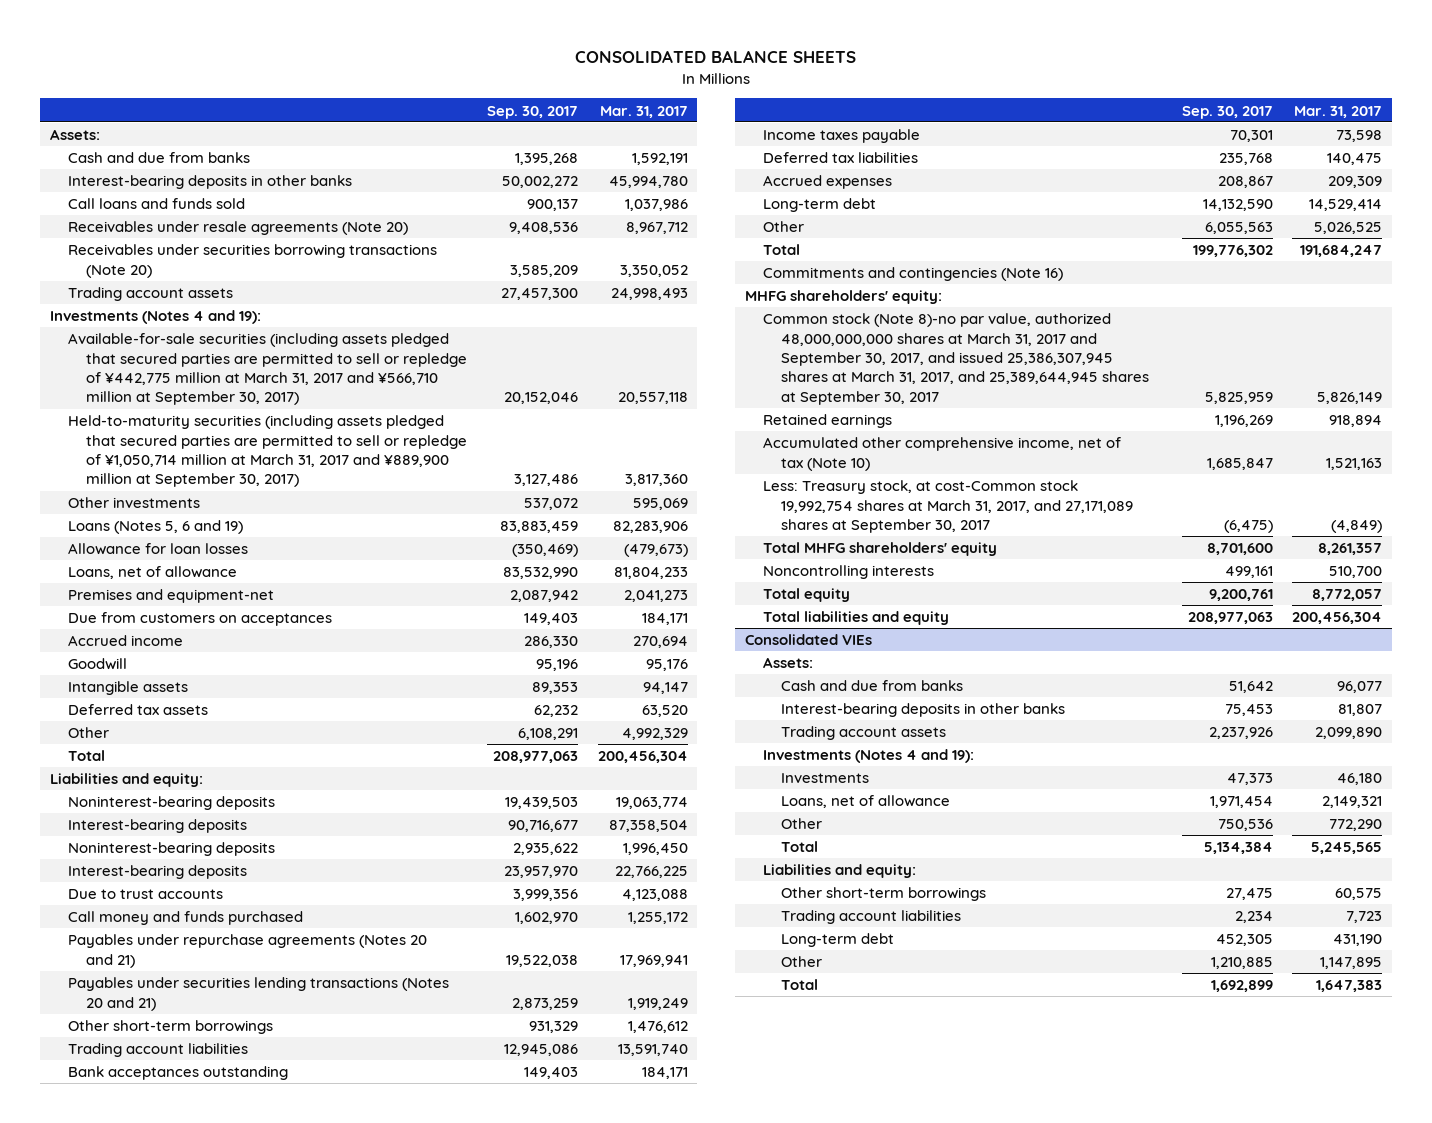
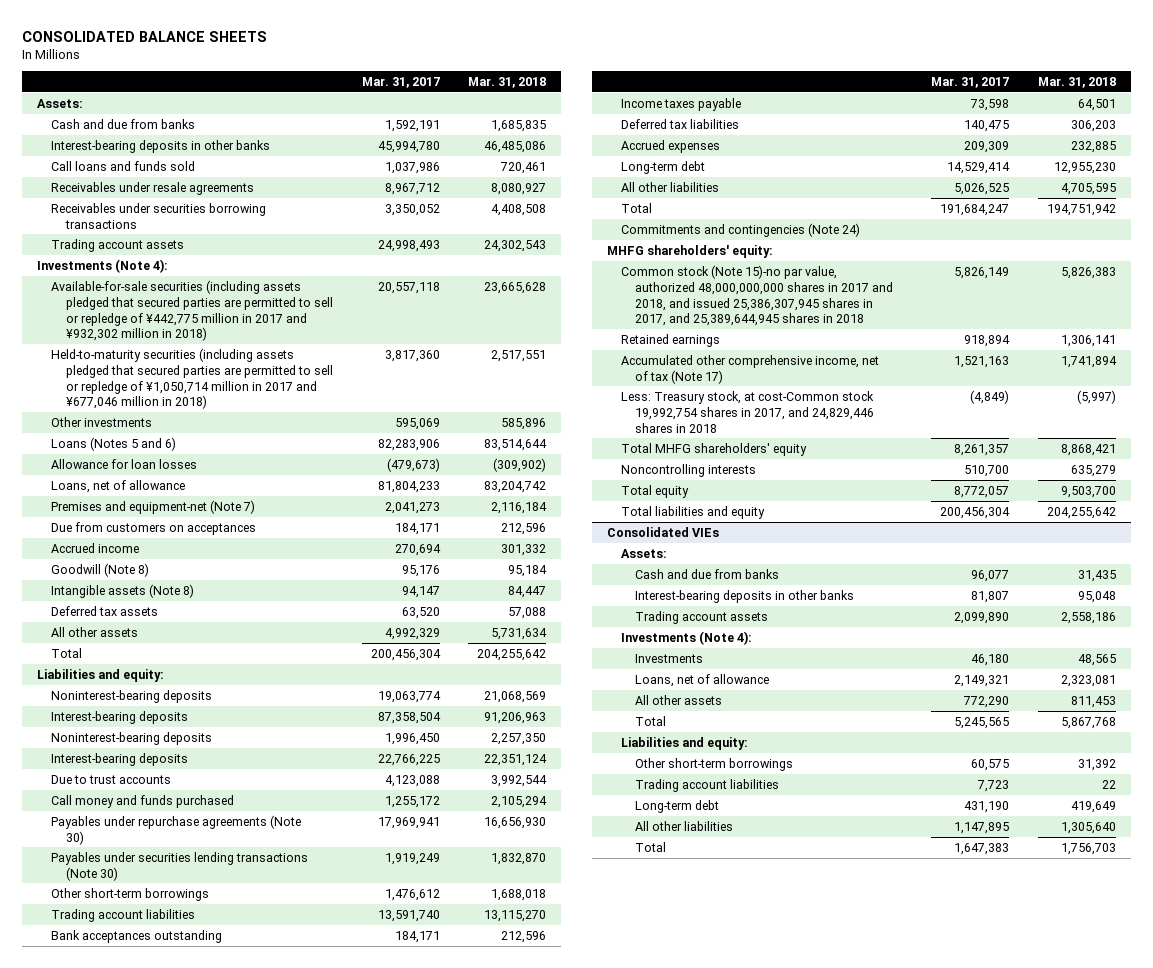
[486,105,578,119] Sep. 30, 2017 -> none
none -> [468,77,547,89] Mar. 31, 2018
[67,221,408,236] Receivables under resale agreements (Note 20) -> [51,181,255,195] Receivables under resale agreements
[67,244,437,278] Receivables under securities borrowing transactions (Note 20) -> [51,202,267,229] Receivables under securities borrowing transactions
[49,310,261,325] Investments (Notes 4 and 19): -> [36,258,168,273] Investments (Note 4):
[67,333,467,406] Available-for-sale securities (including assets pledged that secured parties are permitted to sell or repledge of ¥442,775 million at March 31, 2017 and ¥566,710 million at September 30, 2017) -> [51,279,333,342] Available-for-sale securities (including assets pledged that secured parties are permitted to sell or repledge of ¥442,775 million in 2017 and ¥932,302 million in 2018)
[67,415,467,488] Held-to-maturity securities (including assets pledged that secured parties are permitted to sell or repledge of ¥1,050,714 million at March 31, 2017 and ¥889,900 million at September 30, 2017) -> [51,347,333,410] Held-to-maturity securities (including assets pledged that secured parties are permitted to sell or repledge of ¥1,050,714 million in 2017 and ¥677,046 million in 2018)
[67,520,243,535] Loans (Notes 5, 6 and 19) -> [51,436,177,451] Loans (Notes 5 and 6)
[67,589,274,604] Premises and equipment-net -> [51,499,256,514] Premises and equipment-net (Note 7)
[67,658,127,671] Goodwill -> [51,562,150,577] Goodwill (Note 8)
[67,681,188,696] Intangible assets -> [51,583,195,598] Intangible assets (Note 8)
[67,727,109,739] Other -> [51,626,139,637] All other assets
[67,934,427,968] Payables under repurchase agreements (Notes 20 and 21) -> [51,814,302,845] Payables under repurchase agreements (Note 30)
[67,977,449,1011] Payables under securities lending transactions (Notes 20 and 21) -> [51,851,309,881] Payables under securities lending transactions (Note 30)
[762,221,804,233] Other -> [620,181,719,192] All other liabilities
[762,267,1063,282] Commitments and contingencies (Note 16) -> [620,222,860,237] Commitments and contingencies (Note 24)
[762,313,1149,405] Common stock (Note 8)-no par value, authorized 48,000,000,000 shares at March 31, 2017 and September 30, 2017, and issued 25,386,307,945 shares at March 31, 2017, and 25,389,644,945 shares at September 30, 2017 -> [620,264,894,327] Common stock (Note 15)-no par value, authorized 48,000,000,000 shares in 2017 and 2018, and issued 25,386,307,945 shares in 2017, and 25,389,644,945 shares in 2018
[762,437,1121,471] Accumulated other comprehensive income, net of tax (Note 10) -> [620,354,879,384] Accumulated other comprehensive income, net of tax (Note 17)
[762,480,1133,533] Less: Treasury stock, at cost-Common stock 19,992,754 shares at March 31, 2017, and 27,171,089 shares at September 30, 2017 -> [620,390,875,433] Less: Treasury stock, at cost-Common stock 19,992,754 shares in 2017, and 24,829,446 shares in 2018
[762,749,974,764] Investments (Notes 4 and 19): -> [620,630,752,645] Investments (Note 4):
[780,818,822,830] Other -> [635,694,723,705] All other assets
[780,956,822,968] Other -> [635,820,734,831] All other liabilities

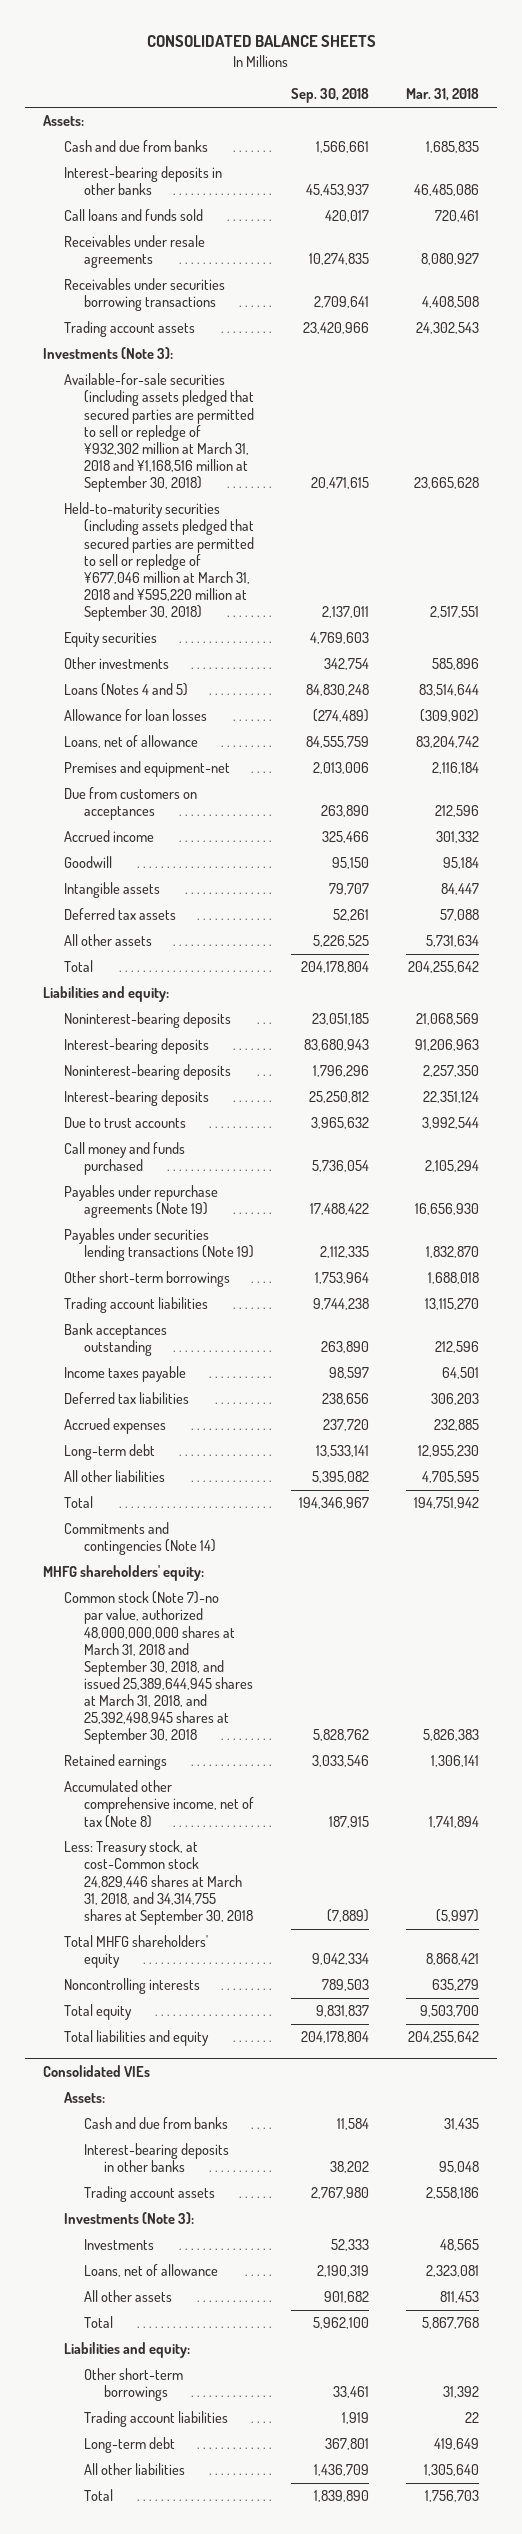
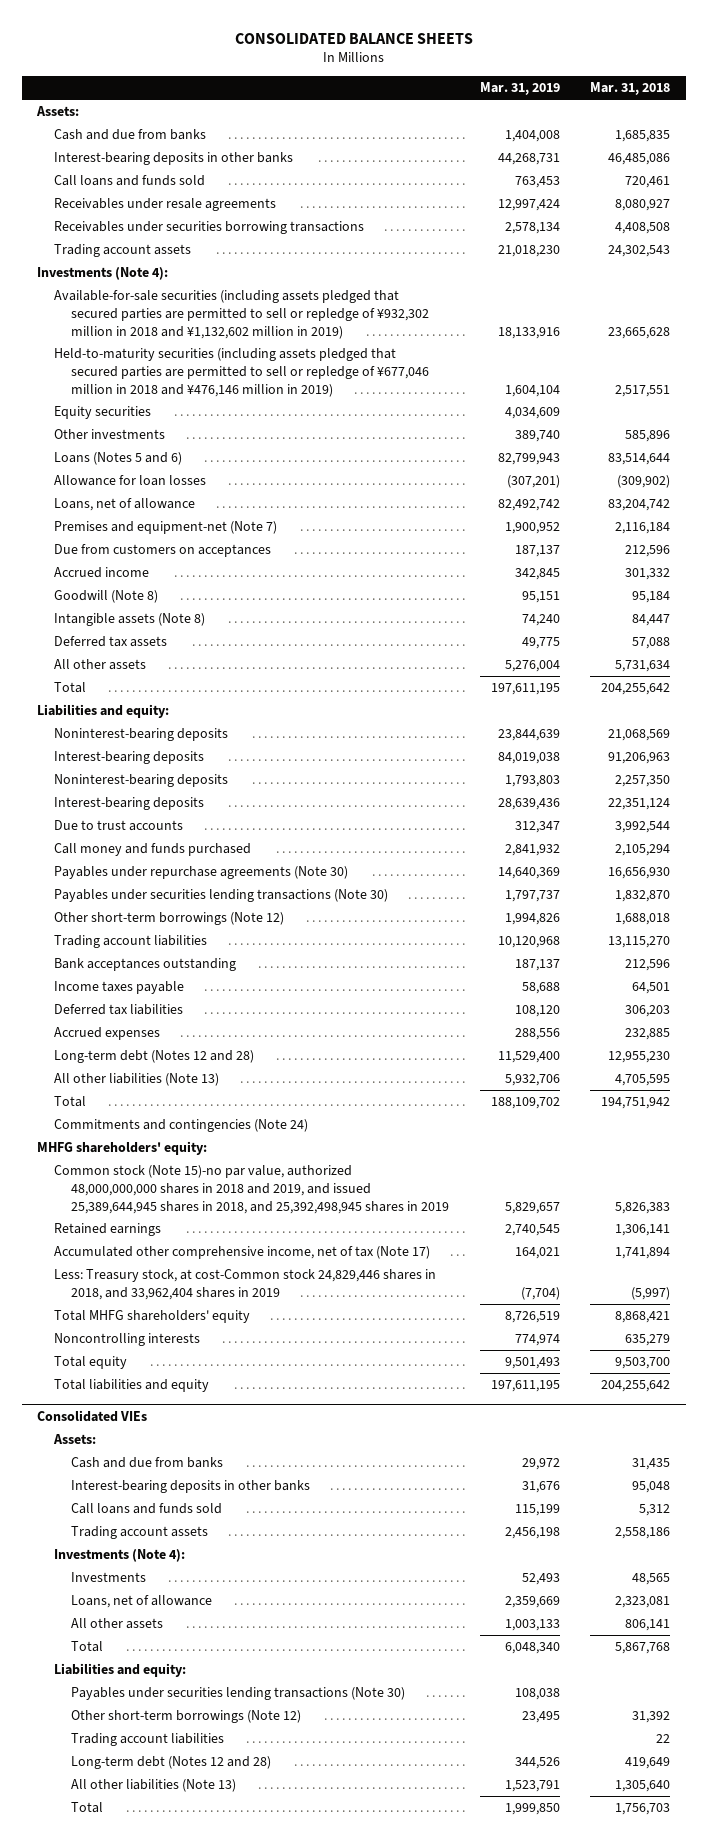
[290,88,369,104] Sep. 30, 2018 -> none
none -> [479,82,560,96] Mar. 31, 2019
[43,347,174,360] Investments (Note 3): -> [37,267,169,281] Investments (Note 4):
[63,373,254,492] Available-for-sale securities (including assets pledged that secured parties are permitted to sell or repledge of ¥932,302 million at March 31, 2018 and ¥1,168,516 million at September 30, 2018) -> [54,290,430,339] Available-for-sale securities (including assets pledged that secured parties are permitted to sell or repledge of ¥932,302 million in 2018 and ¥1,132,602 million in 2019)
[63,502,254,621] Held-to-maturity securities (including assets pledged that secured parties are permitted to sell or repledge of ¥677,046 million at March 31, 2018 and ¥595,220 million at September 30, 2018) -> [54,348,430,397] Held-to-maturity securities (including assets pledged that secured parties are permitted to sell or repledge of ¥677,046 million in 2018 and ¥476,146 million in 2019)
[63,683,188,697] Loans (Notes 4 and 5) -> [54,452,183,466] Loans (Notes 5 and 6)
[63,761,230,778] Premises and equipment-net -> [54,521,278,535] Premises and equipment-net (Note 7)
[63,856,112,869] Goodwill -> [54,590,159,604] Goodwill (Note 8)
[63,882,160,899] Intangible assets -> [54,613,206,627] Intangible assets (Note 8)
[63,1185,218,1219] Payables under repurchase agreements (Note 19) -> [54,866,349,880] Payables under repurchase agreements (Note 30)
[63,1228,254,1262] Payables under securities lending transactions (Note 19) -> [54,889,389,903] Payables under securities lending transactions (Note 30)
[63,1271,230,1288] Other short-term borrowings -> [54,912,285,926] Other short-term borrowings (Note 12)
[63,1444,155,1461] Long-term debt -> [54,1050,255,1064] Long-term debt (Notes 12 and 28)
[63,1470,165,1483] All other liabilities -> [54,1073,220,1087] All other liabilities (Note 13)
[63,1522,216,1556] Commitments and contingencies (Note 14) -> [54,1119,309,1133] Commitments and contingencies (Note 24)
[63,1591,253,1745] Common stock (Note 7)-no par value, authorized 48,000,000,000 shares at March 31, 2018 and September 30, 2018, and issued 25,389,644,945 shares at March 31, 2018, and 25,392,498,945 shares at September 30, 2018 -> [54,1165,450,1214] Common stock (Note 15)-no par value, authorized 48,000,000,000 shares in 2018 and 2019, and issued 25,389,644,945 shares in 2018, and 25,392,498,945 shares in 2019
[63,1780,254,1828] Accumulated other comprehensive income, net of tax (Note 8) -> [54,1246,431,1260] Accumulated other comprehensive income, net of tax (Note 17)
[63,1840,253,1925] Less: Treasury stock, at cost-Common stock 24,829,446 shares at March 31, 2018, and 34,314,755 shares at September 30, 2018 -> [54,1269,437,1300] Less: Treasury stock, at cost-Common stock 24,829,446 shares in 2018, and 33,962,404 shares in 2019
none -> [71,1503,223,1515] Call loans and funds sold
[63,2212,194,2225] Investments (Note 3): -> [54,1549,186,1563] Investments (Note 4):
[439,2291,479,2304] 811,453 -> [625,1619,671,1632] 806,141
none -> [71,1687,406,1701] Payables under securities lending transactions (Note 30)
[83,2368,183,2402] Other short-term borrowings -> [71,1710,302,1724] Other short-term borrowings (Note 12)
[83,2437,175,2454] Long-term debt -> [71,1756,272,1770] Long-term debt (Notes 12 and 28)
[83,2463,185,2476] All other liabilities -> [71,1779,237,1793] All other liabilities (Note 13)

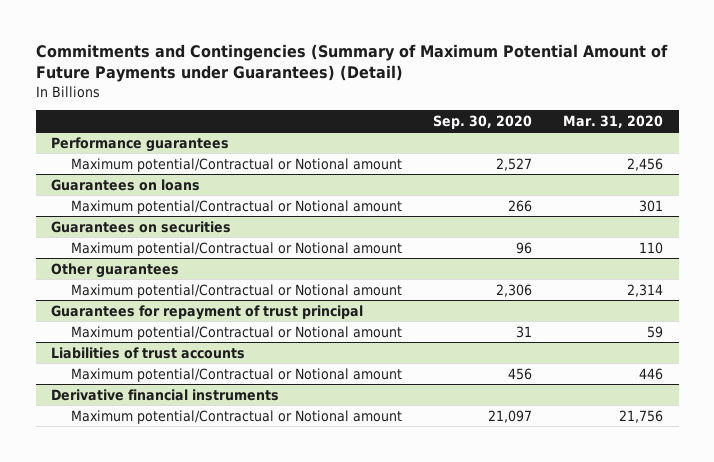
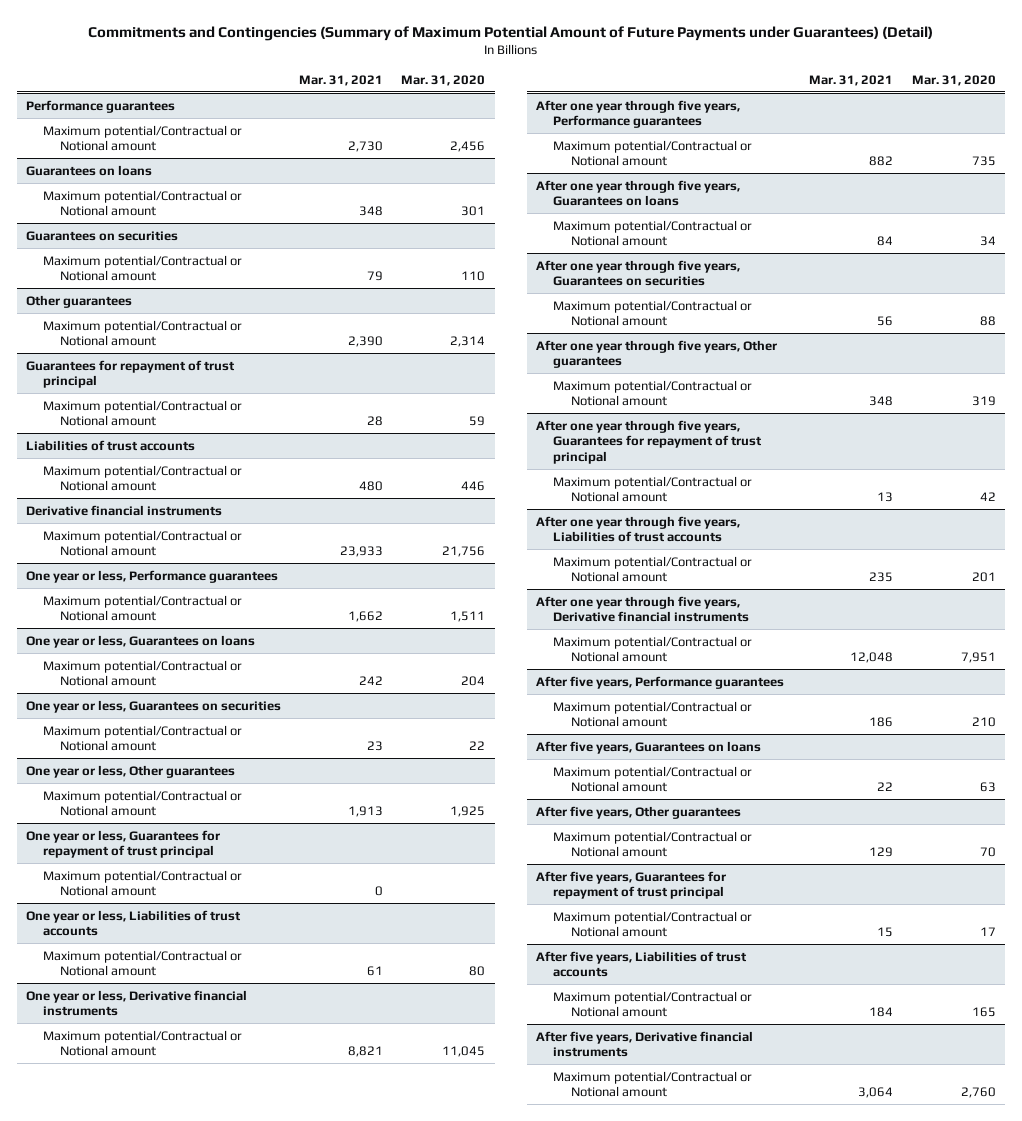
[433,114,533,129] Sep. 30, 2020 -> none
none -> [299,74,384,86] Mar. 31, 2021
none -> [25,569,278,583] One year or less, Performance guarantees
none -> [42,594,242,622] Maximum potential/Contractual or Notional amount
none -> [25,634,255,648] One year or less, Guarantees on loans
none -> [42,659,242,687] Maximum potential/Contractual or Notional amount
none -> [25,699,281,713] One year or less, Guarantees on securities
none -> [42,724,242,752] Maximum potential/Contractual or Notional amount
none -> [25,764,235,778] One year or less, Other guarantees
none -> [42,789,242,817] Maximum potential/Contractual or Notional amount
none -> [25,829,220,859] One year or less, Guarantees for repayment of trust principal
none -> [42,869,242,897] Maximum potential/Contractual or Notional amount
none -> [25,909,241,937] One year or less, Liabilities of trust accounts
none -> [42,949,242,977] Maximum potential/Contractual or Notional amount
none -> [25,989,247,1017] One year or less, Derivative financial instruments
none -> [42,1029,242,1057] Maximum potential/Contractual or Notional amount
none -> [536,99,741,129] After one year through five years, Performance guarantees
none -> [553,139,753,167] Maximum potential/Contractual or Notional amount
none -> [536,179,741,207] After one year through five years, Guarantees on loans
none -> [553,219,753,247] Maximum potential/Contractual or Notional amount
none -> [536,259,741,287] After one year through five years, Guarantees on securities
none -> [553,299,753,327] Maximum potential/Contractual or Notional amount
none -> [536,339,778,369] After one year through five years, Other guarantees
none -> [553,379,753,407] Maximum potential/Contractual or Notional amount
none -> [536,419,763,464] After one year through five years, Guarantees for repayment of trust principal
none -> [553,475,753,503] Maximum potential/Contractual or Notional amount
none -> [536,515,741,543] After one year through five years, Liabilities of trust accounts
none -> [553,555,753,583] Maximum potential/Contractual or Notional amount
none -> [536,595,750,623] After one year through five years, Derivative financial instruments
none -> [553,635,753,663] Maximum potential/Contractual or Notional amount
none -> [536,675,785,689] After five years, Performance guarantees
none -> [553,700,753,728] Maximum potential/Contractual or Notional amount
none -> [536,740,762,754] After five years, Guarantees on loans
none -> [553,765,753,793] Maximum potential/Contractual or Notional amount
none -> [536,805,742,819] After five years, Other guarantees
none -> [553,830,753,858] Maximum potential/Contractual or Notional amount
none -> [536,870,727,900] After five years, Guarantees for repayment of trust principal
none -> [553,910,753,938] Maximum potential/Contractual or Notional amount
none -> [536,950,748,978] After five years, Liabilities of trust accounts
none -> [553,990,753,1018] Maximum potential/Contractual or Notional amount
none -> [536,1030,754,1058] After five years, Derivative financial instruments
none -> [553,1070,753,1098] Maximum potential/Contractual or Notional amount

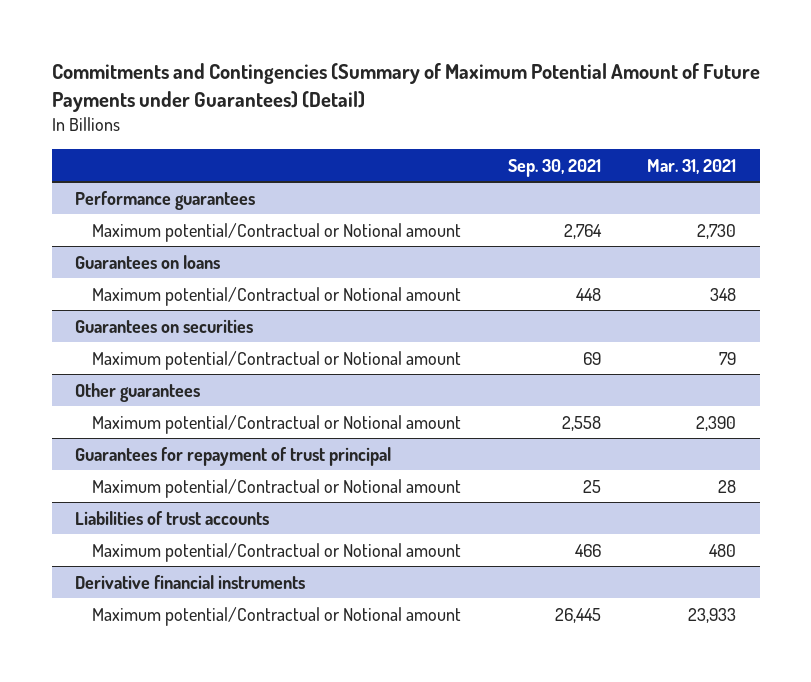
[401,74,486,86] Mar. 31, 2020 -> none
none -> [507,158,601,177] Sep. 30, 2021
[25,569,278,583] One year or less, Performance guarantees -> none
[42,594,242,622] Maximum potential/Contractual or Notional amount -> none
[25,634,255,648] One year or less, Guarantees on loans -> none
[42,659,242,687] Maximum potential/Contractual or Notional amount -> none
[25,699,281,713] One year or less, Guarantees on securities -> none
[42,724,242,752] Maximum potential/Contractual or Notional amount -> none
[25,764,235,778] One year or less, Other guarantees -> none
[42,789,242,817] Maximum potential/Contractual or Notional amount -> none
[25,829,220,859] One year or less, Guarantees for repayment of trust principal -> none
[42,869,242,897] Maximum potential/Contractual or Notional amount -> none
[25,909,241,937] One year or less, Liabilities of trust accounts -> none
[42,949,242,977] Maximum potential/Contractual or Notional amount -> none
[25,989,247,1017] One year or less, Derivative financial instruments -> none
[42,1029,242,1057] Maximum potential/Contractual or Notional amount -> none
[536,99,741,129] After one year through five years, Performance guarantees -> none
[553,139,753,167] Maximum potential/Contractual or Notional amount -> none
[536,179,741,207] After one year through five years, Guarantees on loans -> none
[553,219,753,247] Maximum potential/Contractual or Notional amount -> none
[536,259,741,287] After one year through five years, Guarantees on securities -> none
[553,299,753,327] Maximum potential/Contractual or Notional amount -> none
[536,339,778,369] After one year through five years, Other guarantees -> none
[553,379,753,407] Maximum potential/Contractual or Notional amount -> none
[536,419,763,464] After one year through five years, Guarantees for repayment of trust principal -> none
[553,475,753,503] Maximum potential/Contractual or Notional amount -> none
[536,515,741,543] After one year through five years, Liabilities of trust accounts -> none
[553,555,753,583] Maximum potential/Contractual or Notional amount -> none
[536,595,750,623] After one year through five years, Derivative financial instruments -> none
[553,635,753,663] Maximum potential/Contractual or Notional amount -> none
[536,675,785,689] After five years, Performance guarantees -> none
[553,700,753,728] Maximum potential/Contractual or Notional amount -> none
[536,740,762,754] After five years, Guarantees on loans -> none
[553,765,753,793] Maximum potential/Contractual or Notional amount -> none
[536,805,742,819] After five years, Other guarantees -> none
[553,830,753,858] Maximum potential/Contractual or Notional amount -> none
[536,870,727,900] After five years, Guarantees for repayment of trust principal -> none
[553,910,753,938] Maximum potential/Contractual or Notional amount -> none
[536,950,748,978] After five years, Liabilities of trust accounts -> none
[553,990,753,1018] Maximum potential/Contractual or Notional amount -> none
[536,1030,754,1058] After five years, Derivative financial instruments -> none
[553,1070,753,1098] Maximum potential/Contractual or Notional amount -> none

